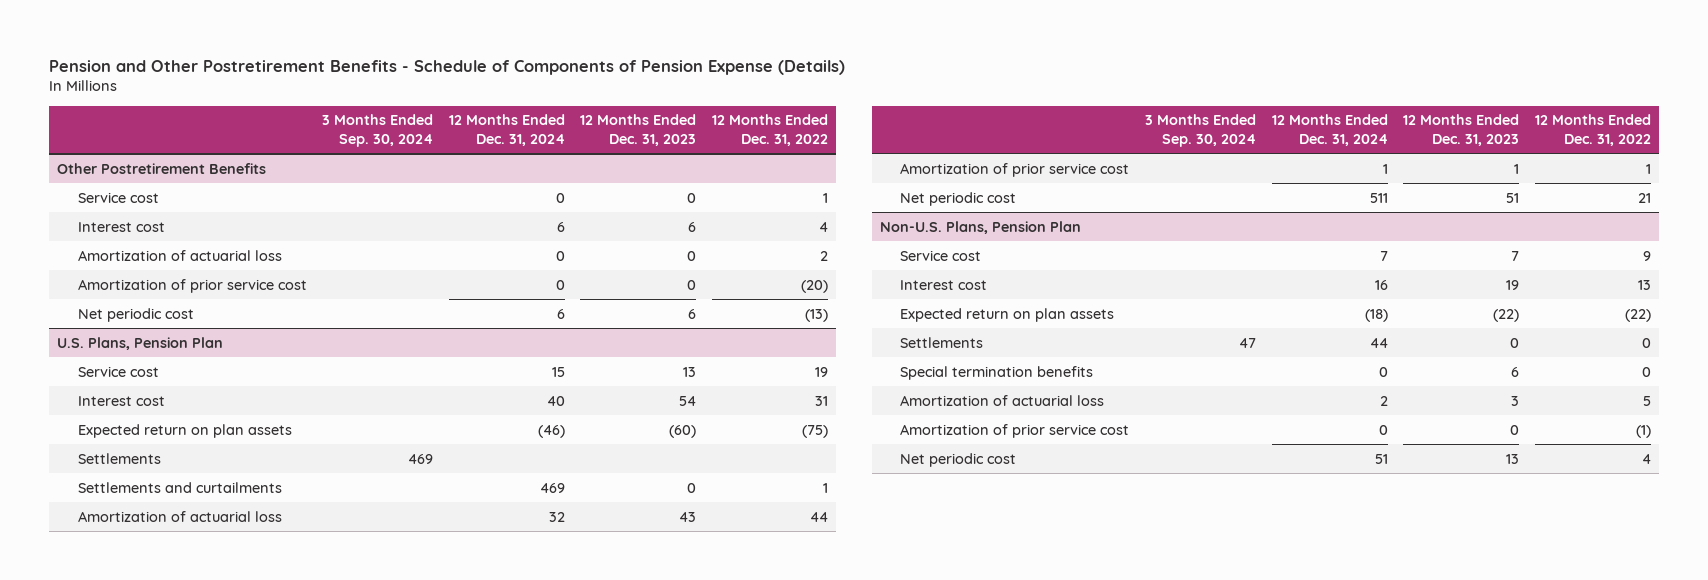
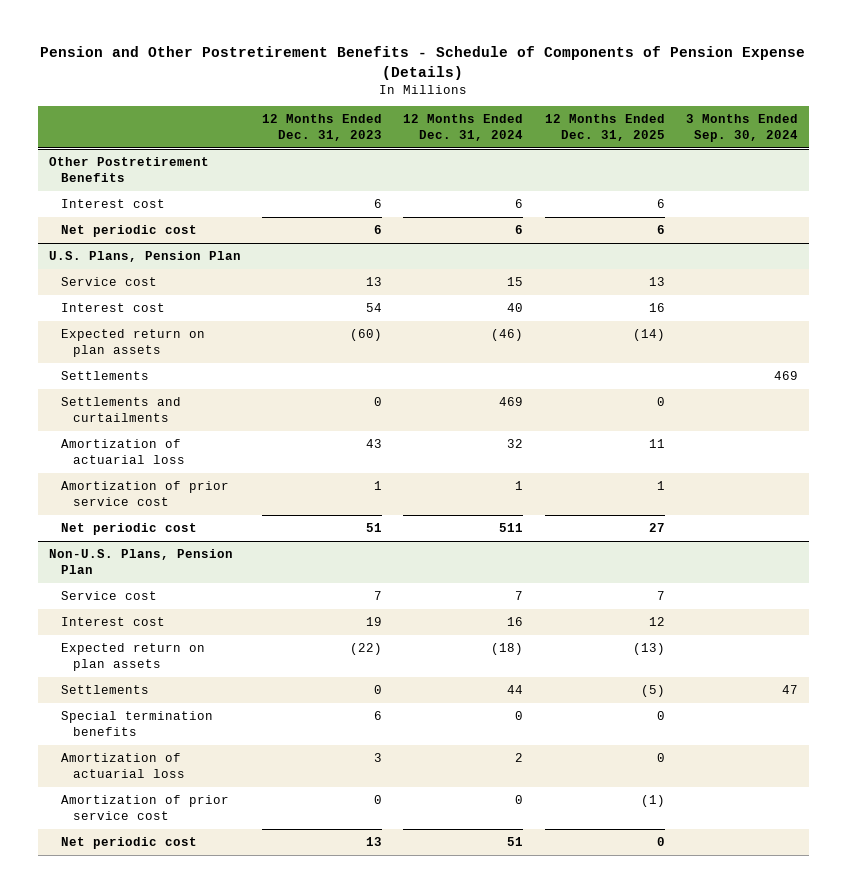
[712,114,829,146] 12 Months Ended Dec. 31, 2022 -> none
none -> [544,114,665,142] 12 Months Ended Dec. 31, 2025
[77,191,159,203] Service cost -> none
[77,249,282,261] Amortization of actuarial loss -> none
[77,278,307,293] Amortization of prior service cost -> none

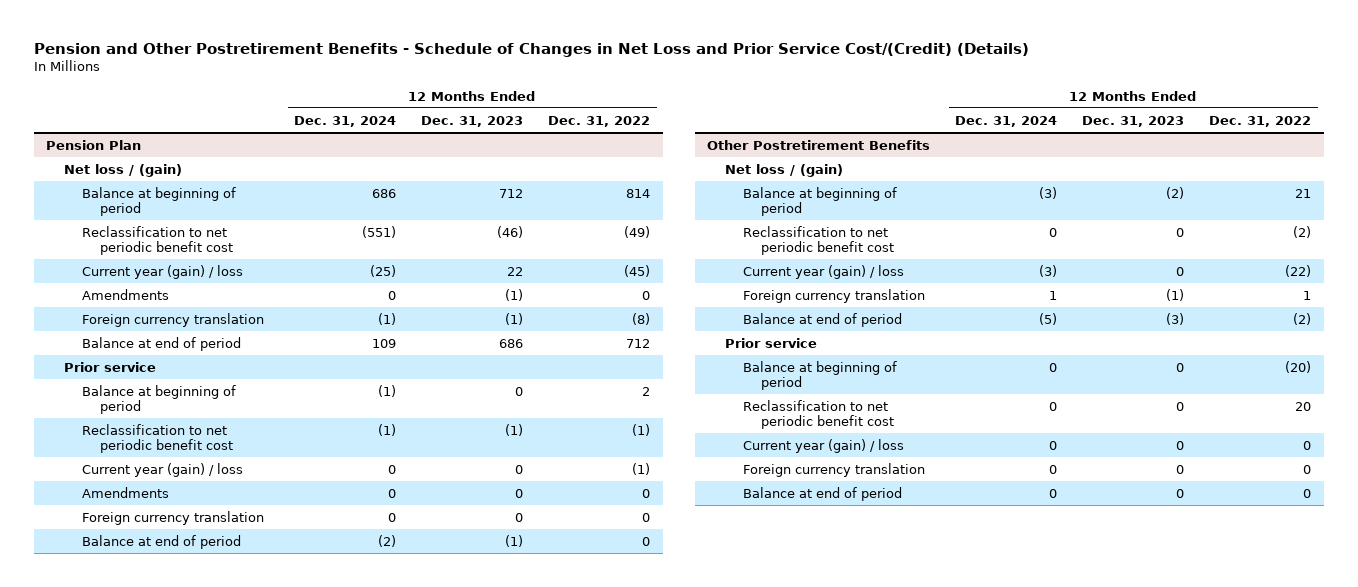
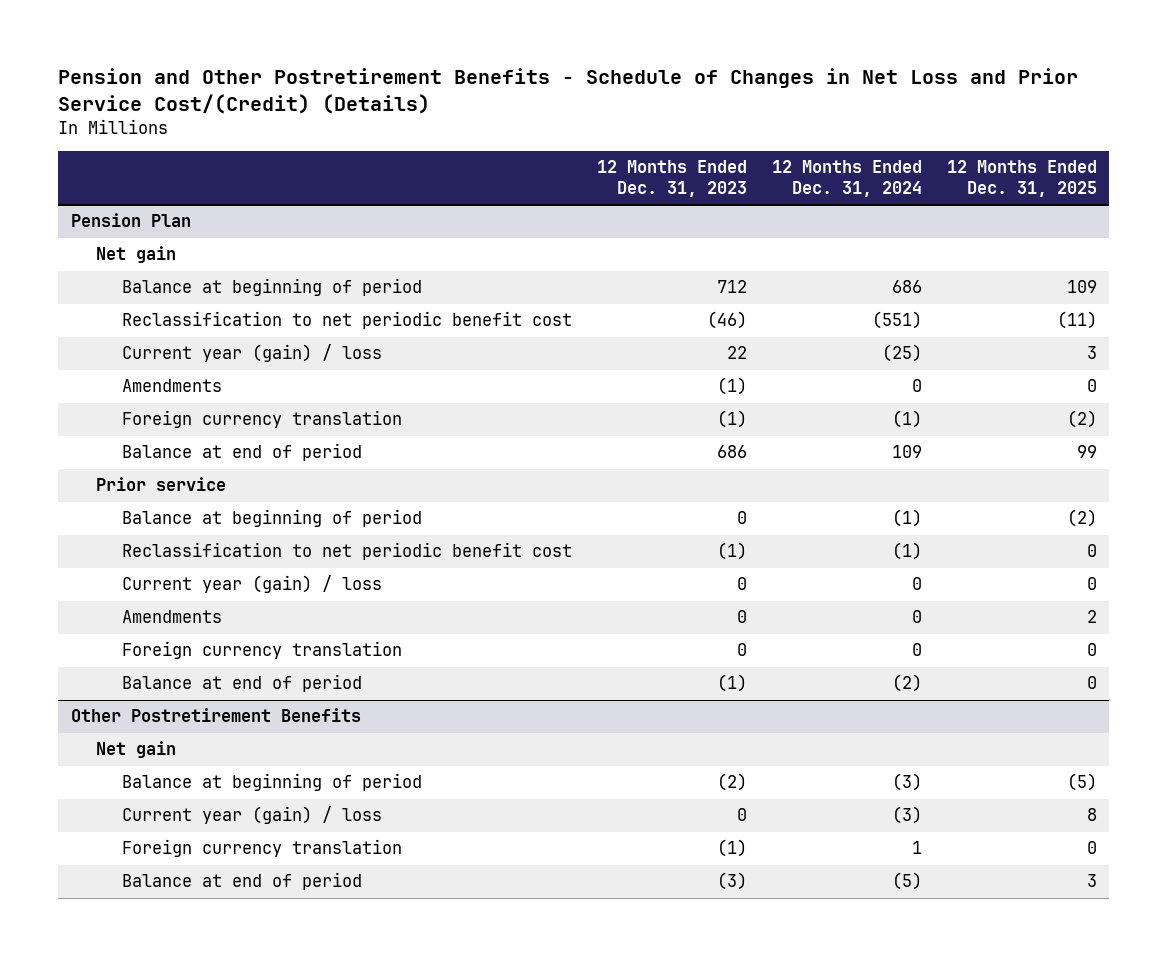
[548,115,651,127] Dec. 31, 2022 -> none
none -> [946,160,1097,198] 12 Months Ended Dec. 31, 2025
[64,163,183,177] Net loss / (gain) -> [96,246,177,264] Net gain
[725,163,844,177] Net loss / (gain) -> [96,741,177,759] Net gain
[742,225,894,256] Reclassification to net periodic benefit cost -> none
[725,337,818,348] Prior service -> none
[742,360,897,391] Balance at beginning of period -> none
[742,399,894,430] Reclassification to net periodic benefit cost -> none
[742,438,904,453] Current year (gain) / loss -> none
[742,462,925,477] Foreign currency translation -> none
[742,486,902,501] Balance at end of period -> none

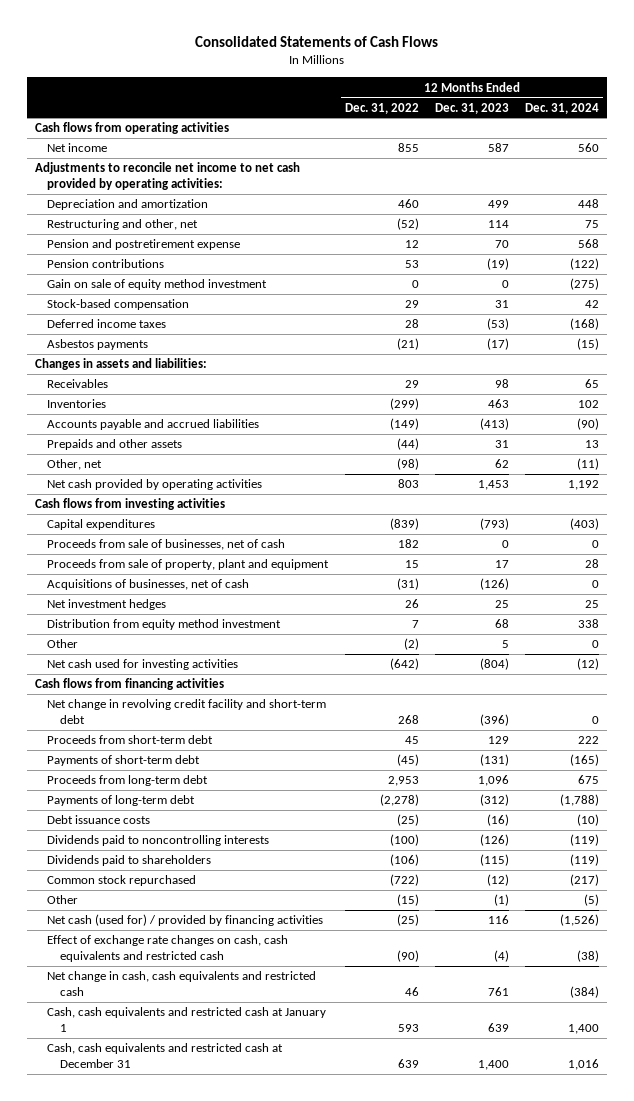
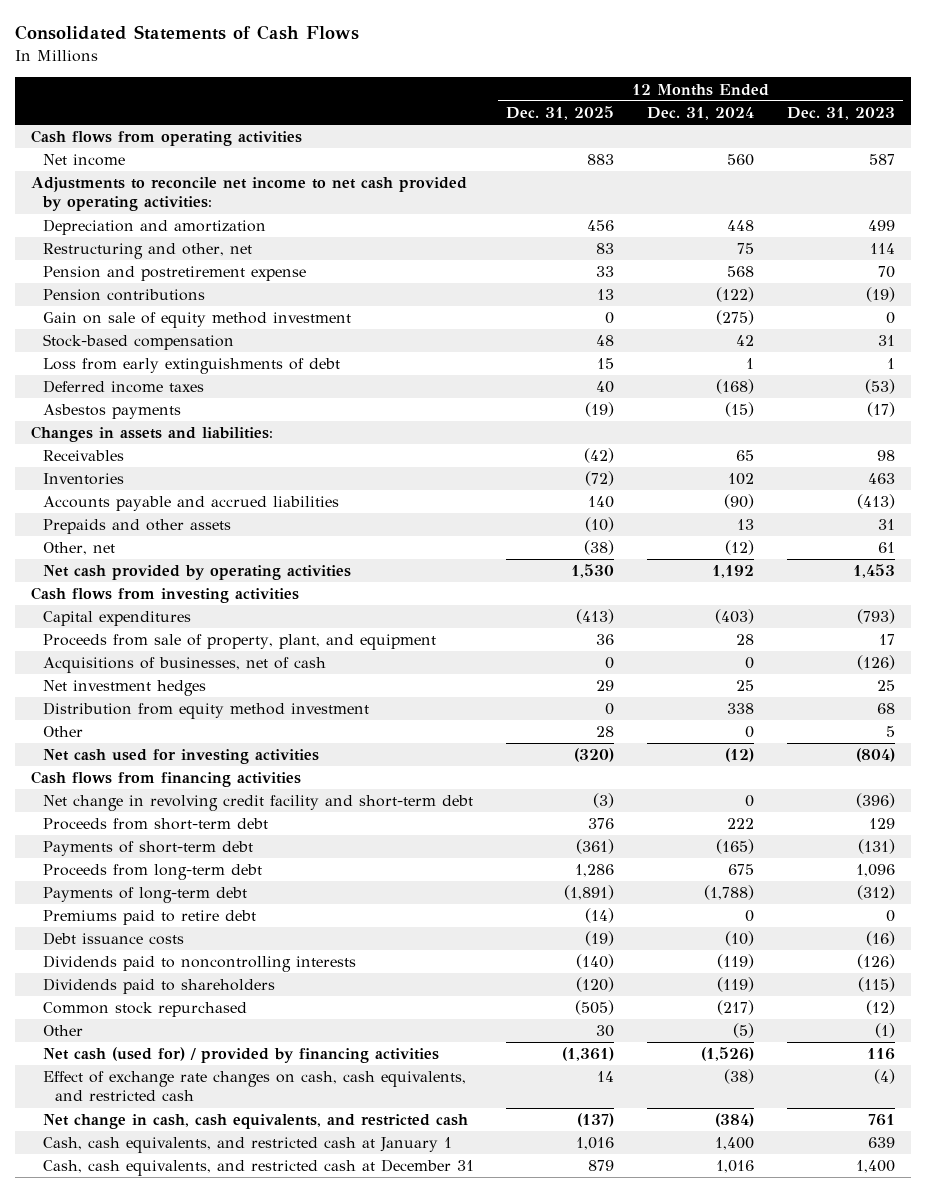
[344,102,419,114] Dec. 31, 2022 -> none
none -> [506,105,615,120] Dec. 31, 2025
none -> [42,358,340,375] Loss from early extinguishments of debt
[494,459,509,469] 62 -> [878,542,896,554] 61
[577,458,600,471] (11) -> [725,540,755,556] (12)
[47,539,286,551] Proceeds from sale of businesses, net of cash -> none
[47,559,330,571] Proceeds from sale of property, plant and equipment -> [42,634,436,651] Proceeds from sale of property, plant, and equipment
none -> [42,910,256,926] Premiums paid to retire debt
[47,935,289,963] Effect of exchange rate changes on cash, cash equivalents and restricted cash -> [42,1071,466,1102] Effect of exchange rate changes on cash, cash equivalents, and restricted cash
[47,971,317,997] Net change in cash, cash equivalents and restricted cash -> [42,1114,468,1130] Net change in cash, cash equivalents, and restricted cash
[47,1007,327,1033] Cash, cash equivalents and restricted cash at January 1 -> [42,1137,452,1154] Cash, cash equivalents, and restricted cash at January 1
[47,1043,284,1069] Cash, cash equivalents and restricted cash at December 31 -> [42,1159,474,1177] Cash, cash equivalents, and restricted cash at December 31

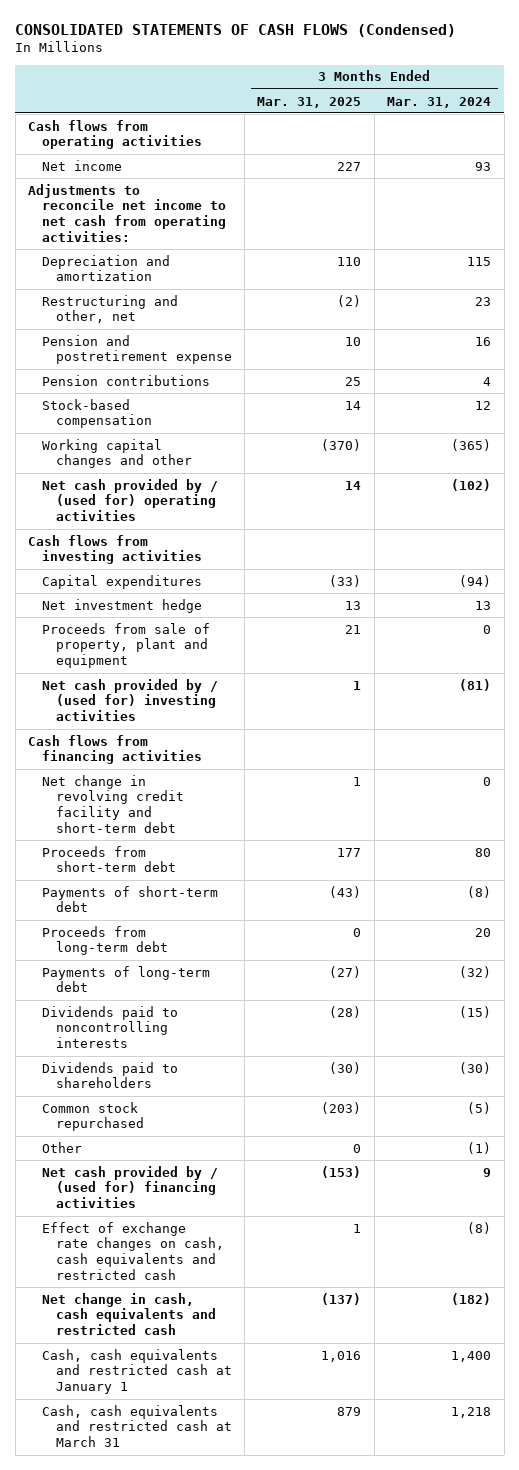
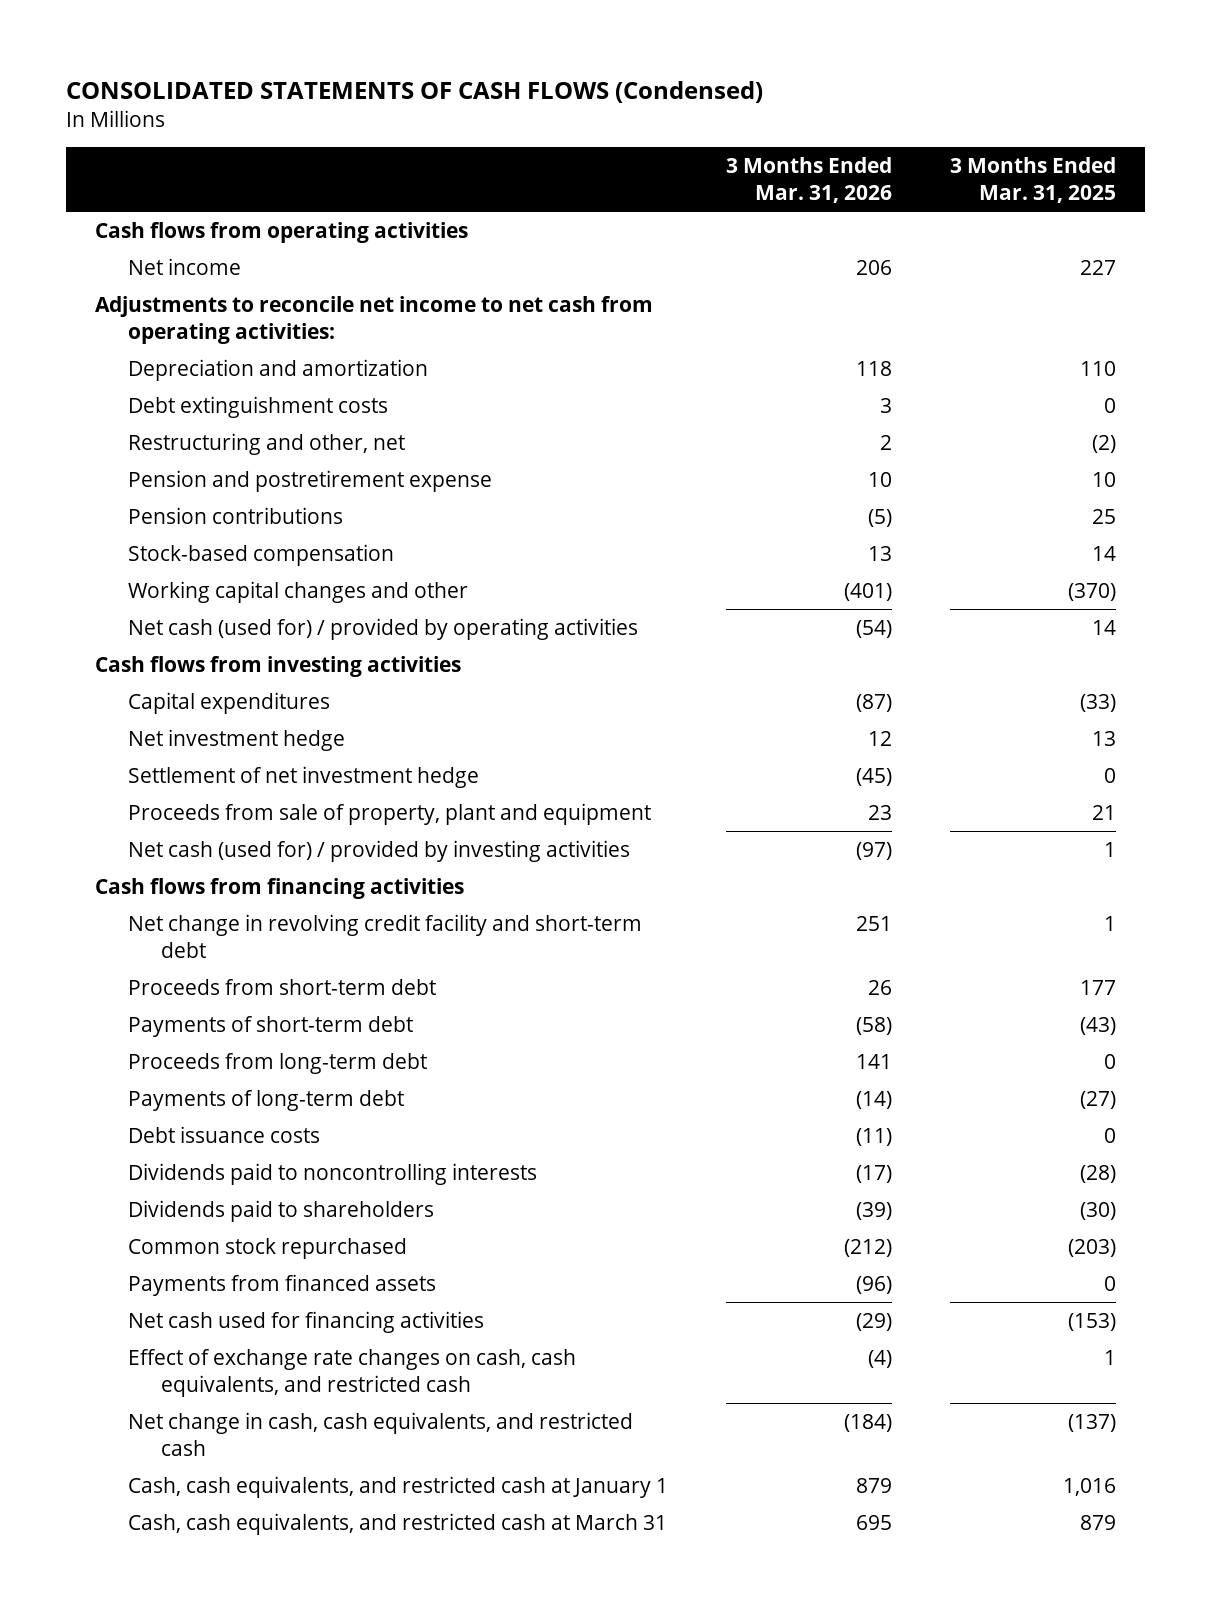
[387,96,492,108] Mar. 31, 2024 -> none
none -> [726,157,893,204] 3 Months Ended Mar. 31, 2026
none -> [128,395,389,418] Debt extinguishment costs
[41,478,218,522] Net cash provided by / (used for) operating activities -> [128,617,639,640] Net cash (used for) / provided by operating activities
none -> [128,765,480,788] Settlement of net investment hedge
[41,678,218,722] Net cash provided by / (used for) investing activities -> [128,839,631,862] Net cash (used for) / provided by investing activities
none -> [128,1125,321,1143] Debt issuance costs
[41,1141,82,1153] Other -> none
none -> [128,1273,437,1296] Payments from financed assets
[41,1165,218,1209] Net cash provided by / (used for) financing activities -> [128,1310,485,1333] Net cash used for financing activities
[41,1221,224,1280] Effect of exchange rate changes on cash, cash equivalents and restricted cash -> [128,1348,577,1397] Effect of exchange rate changes on cash, cash equivalents, and restricted cash
[41,1292,216,1336] Net change in cash, cash equivalents and restricted cash -> [128,1411,634,1456] Net change in cash, cash equivalents, and restricted cash
[41,1348,232,1395] Cash, cash equivalents and restricted cash at January 1 -> [128,1475,669,1498] Cash, cash equivalents, and restricted cash at January 1
[41,1404,232,1448] Cash, cash equivalents and restricted cash at March 31 -> [128,1512,668,1535] Cash, cash equivalents, and restricted cash at March 31

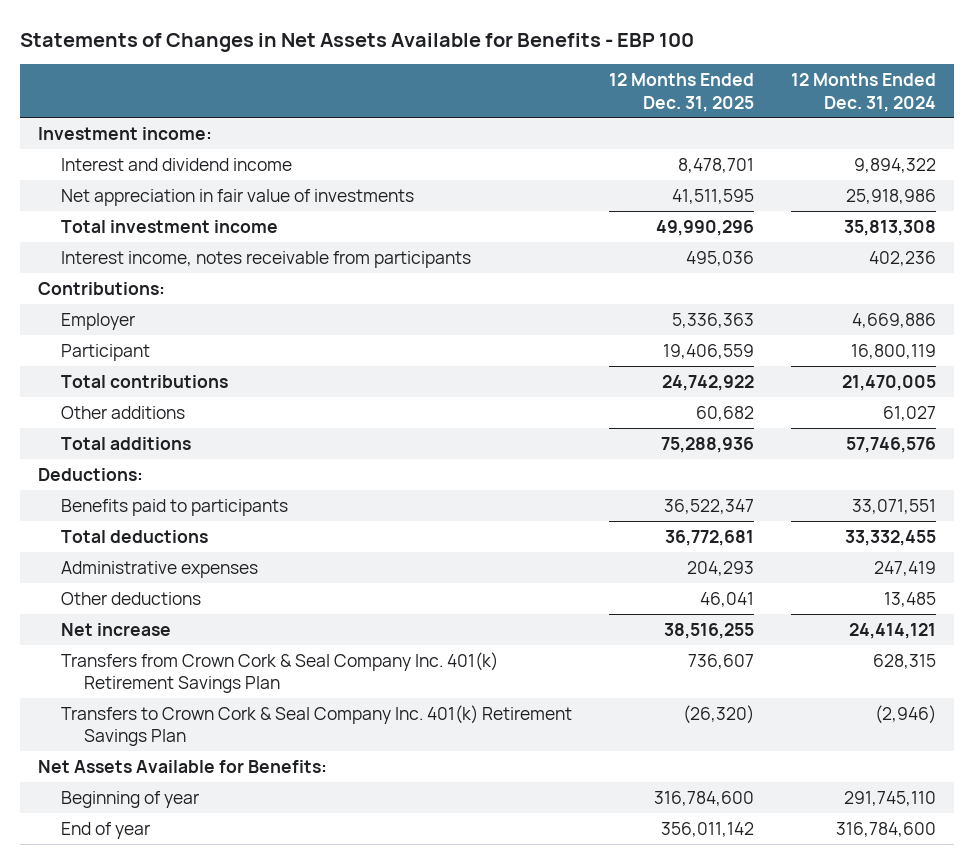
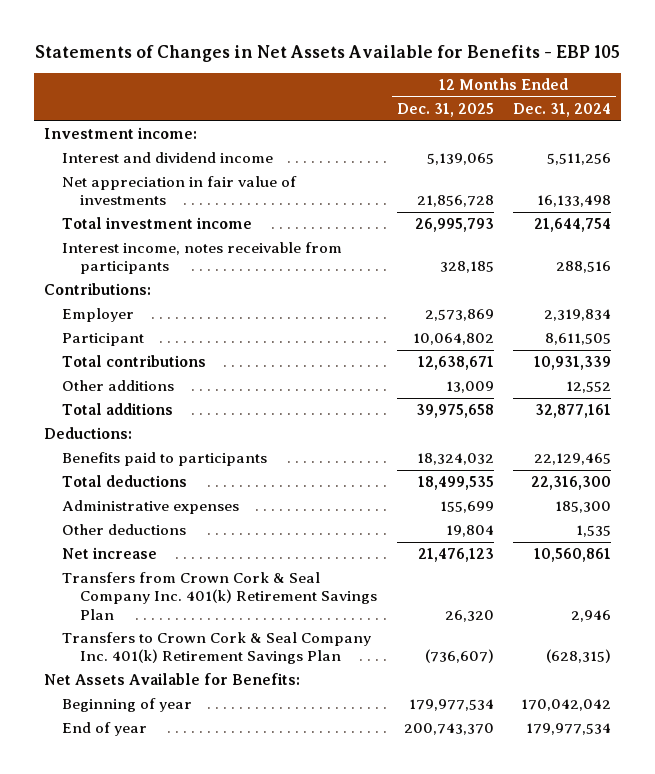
[19,32,694,52] Statements of Changes in Net Assets Available for Benefits - EBP 100 -> [34,44,620,62] Statements of Changes in Net Assets Available for Benefits - EBP 105
[677,157,754,173] 8,478,701 -> [426,153,494,166] 5,139,065
[853,157,936,173] 9,894,322 -> [547,153,612,166] 5,511,256
[671,188,754,204] 41,511,595 -> [416,195,494,208] 21,856,728
[845,188,936,204] 25,918,986 -> [537,195,612,208] 16,133,498
[655,219,754,236] 49,990,296 -> [414,218,494,233] 26,995,793
[843,219,936,236] 35,813,308 -> [534,218,612,233] 21,644,754
[685,250,754,266] 495,036 -> [439,261,494,274] 328,185
[868,250,936,266] 402,236 -> [556,261,612,274] 288,516
[671,312,754,328] 5,336,363 -> [424,309,494,322] 2,573,869
[851,312,936,328] 4,669,886 -> [544,309,612,322] 2,319,834
[662,343,754,359] 19,406,559 -> [412,333,494,346] 10,064,802
[850,343,936,359] 16,800,119 -> [545,333,612,346] 8,611,505
[661,374,754,391] 24,742,922 -> [417,356,494,371] 12,638,671
[841,374,936,391] 21,470,005 -> [534,356,612,371] 10,931,339
[695,405,754,421] 60,682 -> [445,381,494,394] 13,009
[882,405,936,421] 61,027 -> [566,381,612,394] 12,552
[660,436,754,453] 75,288,936 -> [415,404,494,419] 39,975,658
[845,436,936,453] 57,746,576 -> [535,404,612,419] 32,877,161
[663,498,754,514] 36,522,347 -> [416,453,494,466] 18,324,032
[851,498,936,514] 33,071,551 -> [534,453,612,466] 22,129,465
[664,529,754,546] 36,772,681 -> [417,476,494,491] 18,499,535
[844,529,936,546] 33,332,455 -> [531,476,612,491] 22,316,300
[686,560,754,576] 204,293 -> [439,501,494,514] 155,699
[873,560,936,576] 247,419 -> [555,501,612,514] 185,300
[699,591,754,607] 46,041 -> [445,525,494,538] 19,804
[883,591,936,607] 13,485 -> [576,525,612,538] 1,535
[663,622,754,639] 38,516,255 -> [417,548,494,563] 21,476,123
[848,622,936,639] 24,414,121 -> [534,548,612,563] 10,560,861
[687,653,754,669] 736,607 -> [444,609,494,622] 26,320
[872,653,936,669] 628,315 -> [571,609,612,622] 2,946
[682,704,754,724] (26,320) -> [424,649,494,664] (736,607)
[874,704,936,724] (2,946) -> [546,649,612,664] (628,315)
[653,790,754,806] 316,784,600 -> [408,699,494,712] 179,977,534
[843,790,936,806] 291,745,110 -> [521,699,612,712] 170,042,042
[660,821,754,837] 356,011,142 -> [403,723,494,736] 200,743,370
[835,821,936,837] 316,784,600 -> [526,723,612,736] 179,977,534

